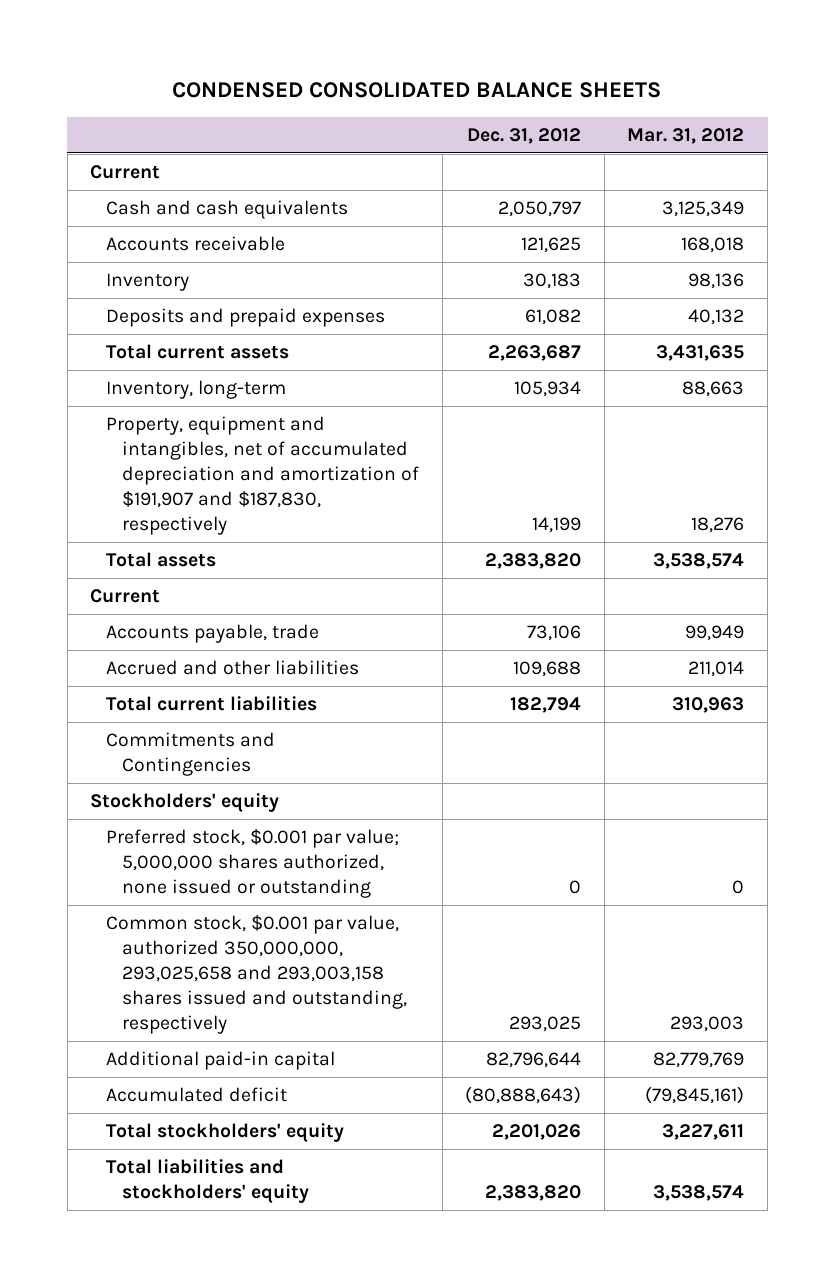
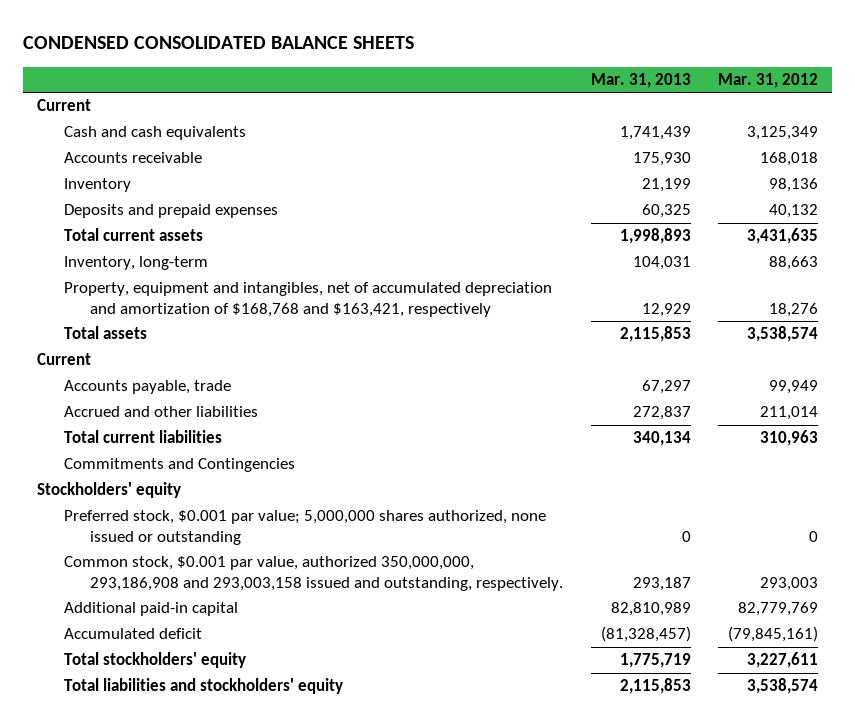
[467,128,582,145] Dec. 31, 2012 -> none
none -> [590,72,691,88] Mar. 31, 2013
[106,416,420,535] Property, equipment and intangibles, net of accumulated depreciation and amortization of $191,907 and $187,830, respectively -> [63,282,552,317] Property, equipment and intangibles, net of accumulated depreciation and amortization of $168,768 and $163,421, respectively
[106,915,408,1034] Common stock, $0.001 par value, authorized 350,000,000, 293,025,658 and 293,003,158 shares issued and outstanding, respectively -> [63,556,564,591] Common stock, $0.001 par value, authorized 350,000,000, 293,186,908 and 293,003,158 issued and outstanding, respectively.

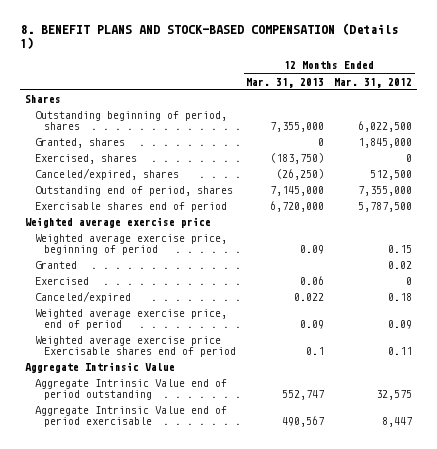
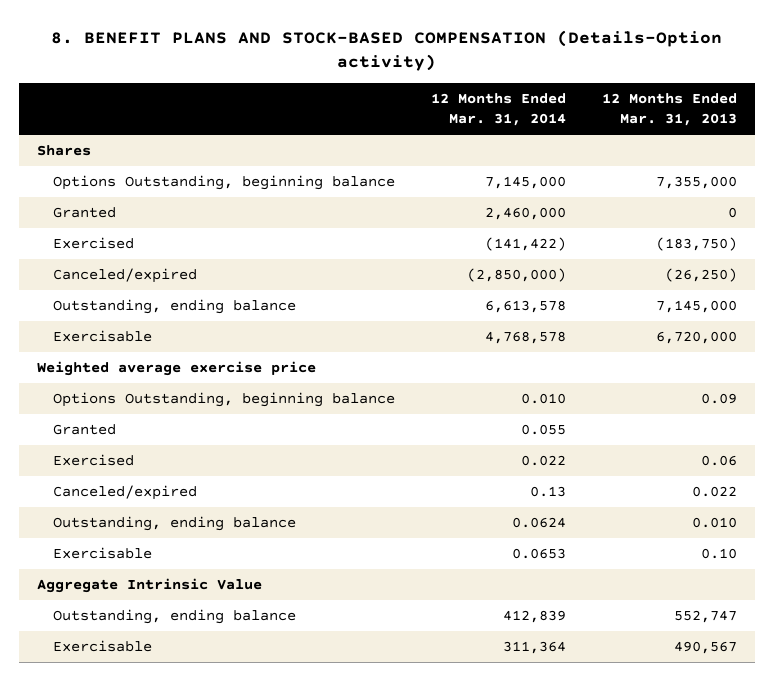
[20,23,399,50] 8. BENEFIT PLANS AND STOCK-BASED COMPENSATION (Details 1) -> [51,30,723,72] 8. BENEFIT PLANS AND STOCK-BASED COMPENSATION (Details-Option activity)
[334,77,413,88] Mar. 31, 2012 -> none
none -> [430,93,566,127] 12 Months Ended Mar. 31, 2014
[34,111,227,131] Outstanding beginning of period, shares -> [52,175,395,191] Options Outstanding, beginning balance
[34,138,125,149] Granted, shares -> [52,207,116,219] Granted
[34,154,137,165] Exercised, shares -> [52,237,134,250] Exercised
[34,168,179,181] Canceled/expired, shares -> [52,268,197,284] Canceled/expired
[34,186,233,197] Outstanding end of period, shares -> [52,299,296,315] Outstanding, ending balance
[34,202,227,213] Exercisable shares end of period -> [52,330,152,343] Exercisable
[34,234,227,256] Weighted average exercise price, beginning of period -> [52,392,395,408] Options Outstanding, beginning balance
[34,309,227,331] Weighted average exercise price, end of period -> none
[34,336,237,358] Weighted average exercise price Exercisable shares end of period -> none
none -> [52,516,296,532] Outstanding, ending balance
none -> [52,547,152,560] Exercisable
[34,379,227,401] Aggregate Intrinsic Value end of period outstanding -> [52,609,296,625] Outstanding, ending balance
[34,406,227,428] Aggregate Intrinsic Value end of period exercisable -> [52,640,152,653] Exercisable

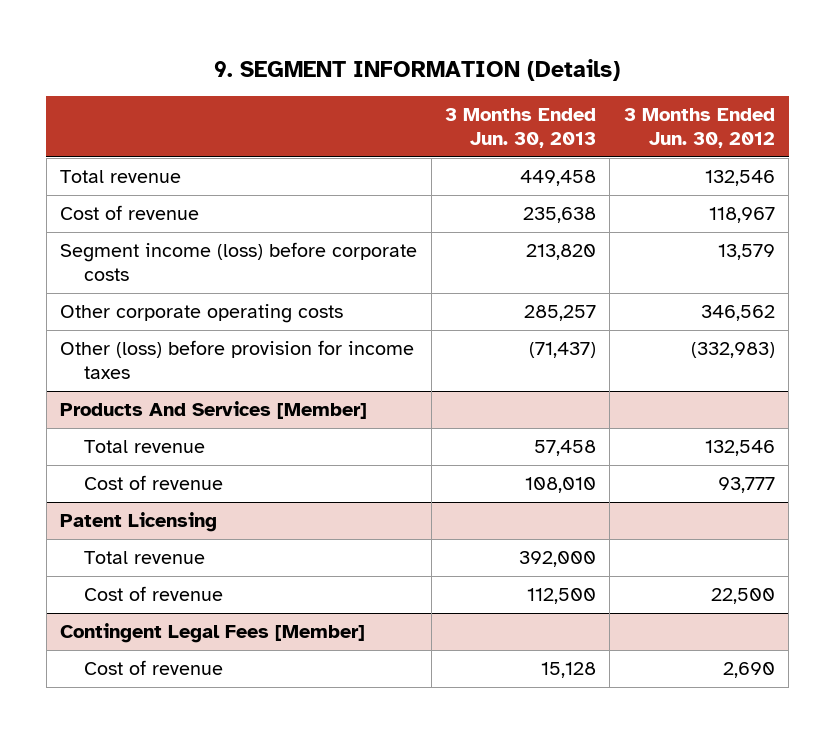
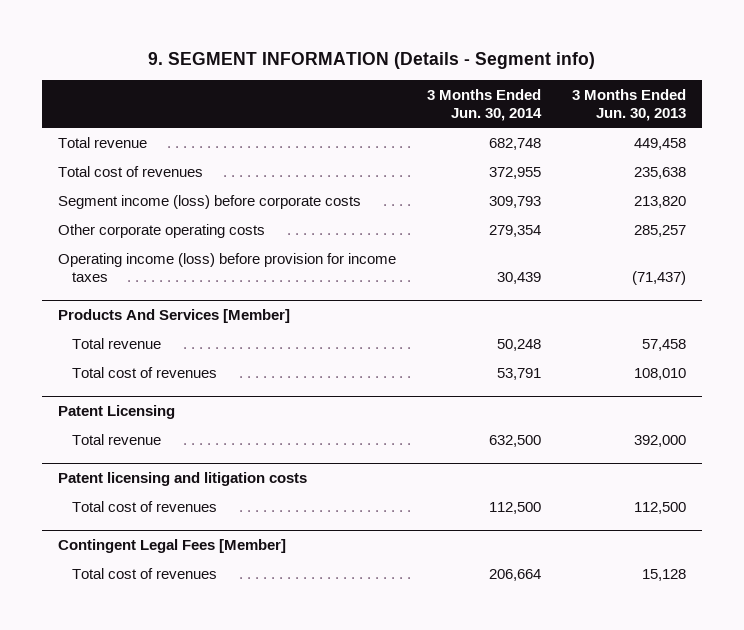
[214,58,621,81] 9. SEGMENT INFORMATION (Details) -> [147,52,595,70] 9. SEGMENT INFORMATION (Details - Segment info)
[623,108,775,149] 3 Months Ended Jun. 30, 2012 -> none
none -> [426,88,542,121] 3 Months Ended Jun. 30, 2014
[60,205,200,221] Cost of revenue -> [57,165,203,177] Total cost of revenues
[60,340,415,379] Other (loss) before provision for income taxes -> [57,252,396,282] Operating income (loss) before provision for income taxes
[84,475,224,491] Cost of revenue -> [71,366,217,378] Total cost of revenues
none -> [57,471,307,486] Patent licensing and litigation costs
[84,586,224,602] Cost of revenue -> [71,500,217,512] Total cost of revenues
[84,660,224,676] Cost of revenue -> [71,567,217,579] Total cost of revenues

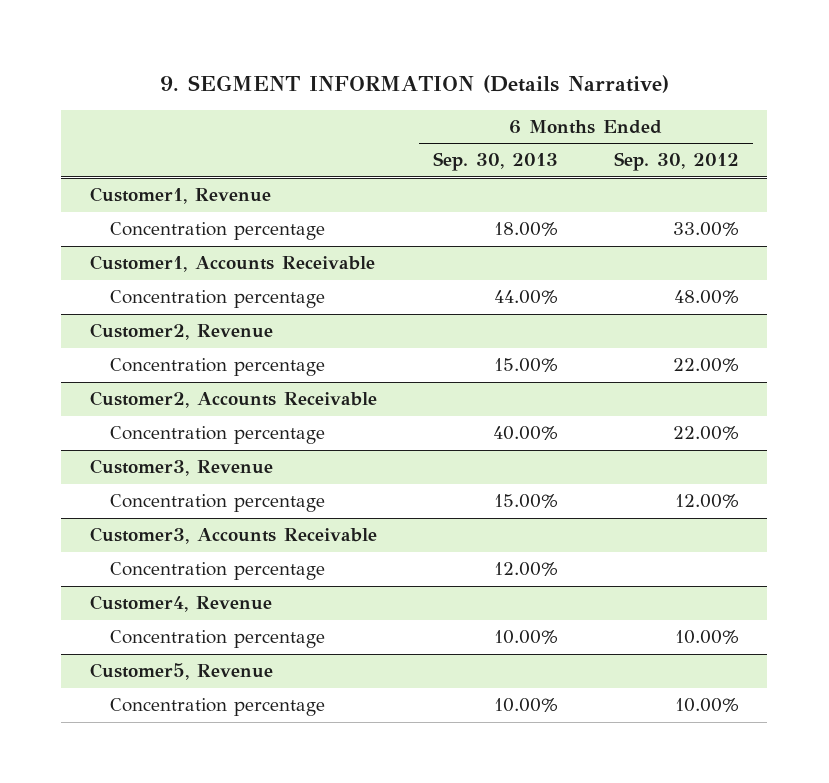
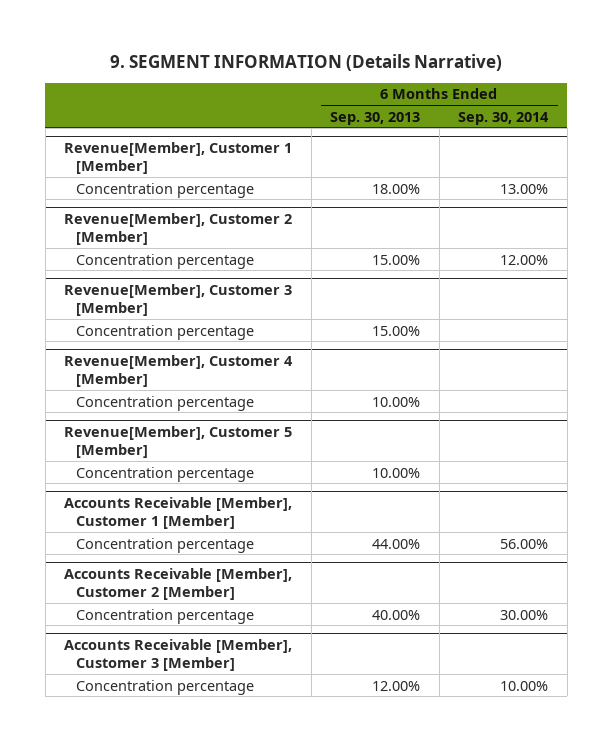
[614,152,740,172] Sep. 30, 2012 -> none
none -> [458,111,550,125] Sep. 30, 2014
[89,187,271,205] Customer1, Revenue -> none
none -> [64,142,293,175] Revenue[Member], Customer 1 [Member]
[89,255,375,273] Customer1, Accounts Receivable -> none
[109,290,325,309] Concentration percentage -> none
[89,323,273,341] Customer2, Revenue -> none
none -> [64,213,293,246] Revenue[Member], Customer 2 [Member]
[89,391,377,409] Customer2, Accounts Receivable -> none
[109,426,325,445] Concentration percentage -> none
[89,459,273,477] Customer3, Revenue -> none
none -> [64,284,293,317] Revenue[Member], Customer 3 [Member]
[89,527,377,545] Customer3, Accounts Receivable -> none
[109,562,325,581] Concentration percentage -> none
[89,595,272,613] Customer4, Revenue -> none
none -> [64,355,294,388] Revenue[Member], Customer 4 [Member]
[89,663,273,681] Customer5, Revenue -> none
none -> [64,426,293,459] Revenue[Member], Customer 5 [Member]
none -> [64,497,293,530] Accounts Receivable [Member], Customer 1 [Member]
none -> [76,537,255,553] Concentration percentage
none -> [64,568,293,601] Accounts Receivable [Member], Customer 2 [Member]
none -> [76,608,255,624] Concentration percentage
none -> [64,639,293,672] Accounts Receivable [Member], Customer 3 [Member]
none -> [76,679,255,695] Concentration percentage

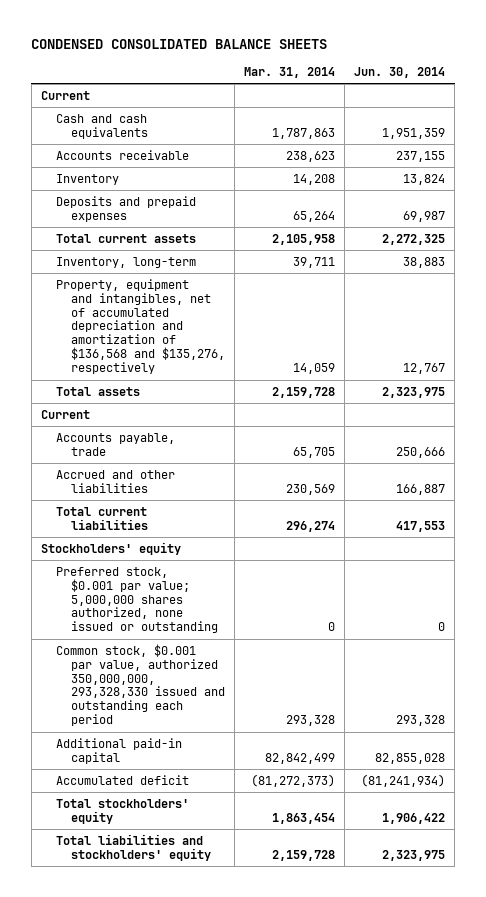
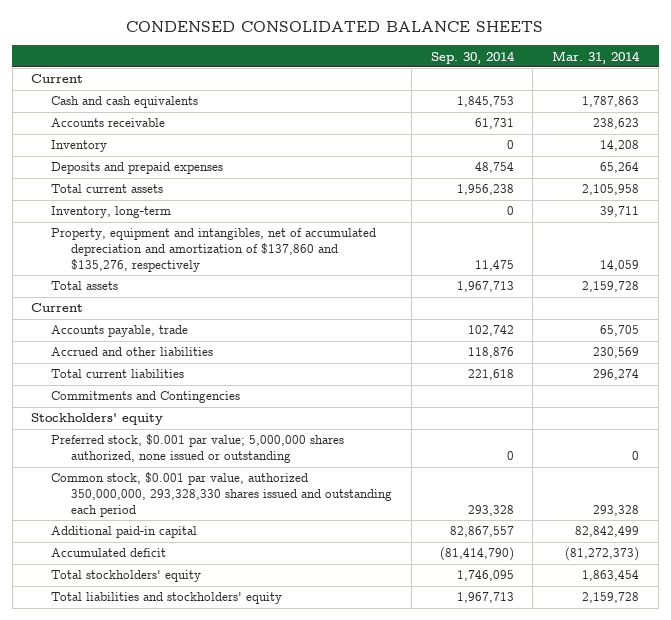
[354,67,446,79] Jun. 30, 2014 -> none
none -> [430,50,515,64] Sep. 30, 2014
[55,278,225,375] Property, equipment and intangibles, net of accumulated depreciation and amortization of $136,568 and $135,276, respectively -> [51,228,377,273] Property, equipment and intangibles, net of accumulated depreciation and amortization of $137,860 and $135,276, respectively
none -> [51,391,241,404] Commitments and Contingencies
[55,643,225,727] Common stock, $0.001 par value, authorized 350,000,000, 293,328,330 issued and outstanding each period -> [51,472,393,518] Common stock, $0.001 par value, authorized 350,000,000, 293,328,330 shares issued and outstanding each period

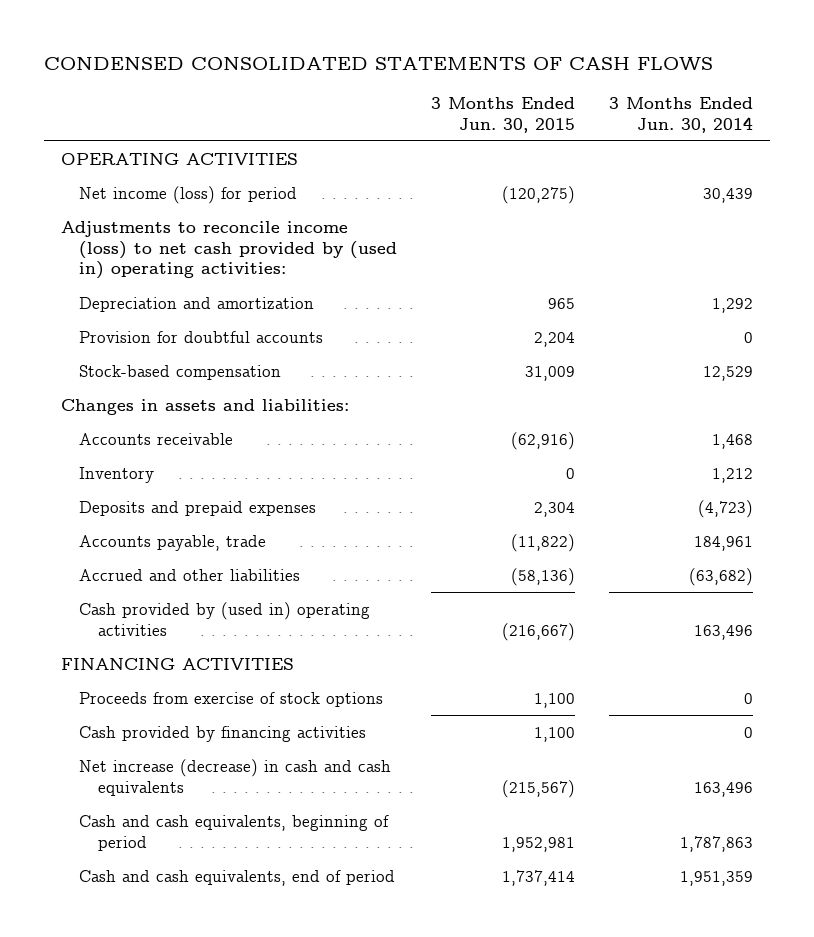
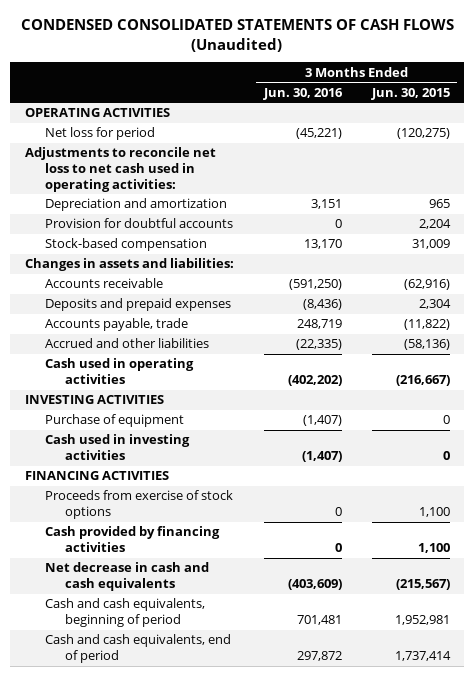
[43,56,713,70] CONDENSED CONSOLIDATED STATEMENTS OF CASH FLOWS -> [21,18,455,52] CONDENSED CONSOLIDATED STATEMENTS OF CASH FLOWS (Unaudited)
[609,96,754,133] 3 Months Ended Jun. 30, 2014 -> none
none -> [262,87,343,100] Jun. 30, 2016
[79,185,298,204] Net income (loss) for period -> [44,127,155,141] Net loss for period
[60,220,398,280] Adjustments to reconcile income (loss) to net cash provided by (used in) operating activities: -> [25,147,217,192] Adjustments to reconcile net loss to net cash used in operating activities:
[79,466,155,483] Inventory -> none
[79,601,371,636] Cash provided by (used in) operating activities -> [44,358,194,385] Cash used in operating activities
none -> [25,395,165,405] INVESTING ACTIVITIES
none -> [44,414,184,428] Purchase of equipment
none -> [44,434,190,461] Cash used in investing activities
[79,758,392,796] Net increase (decrease) in cash and cash equivalents -> [44,562,209,592] Net decrease in cash and cash equivalents

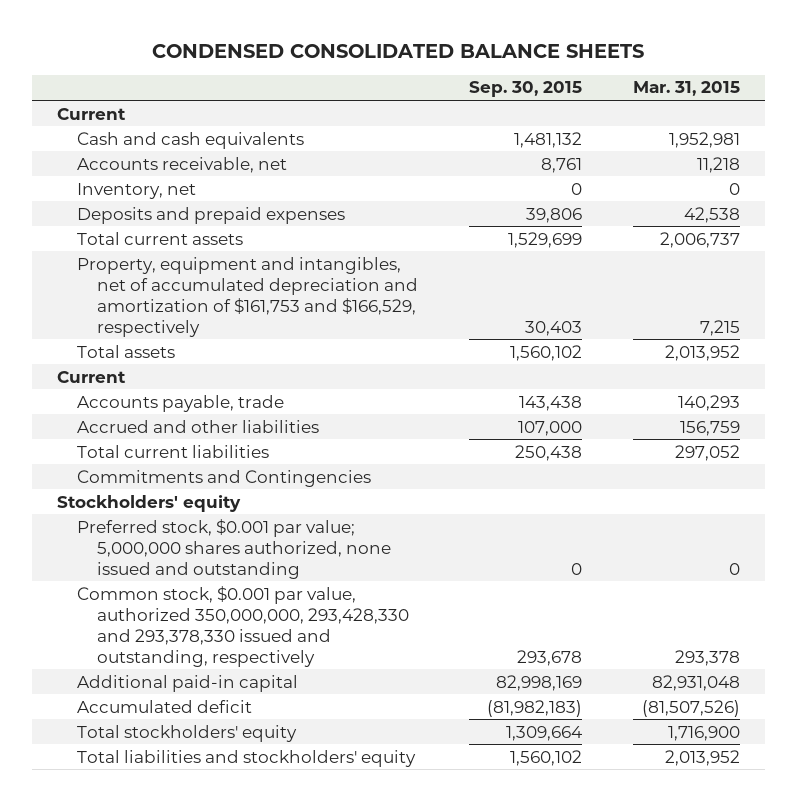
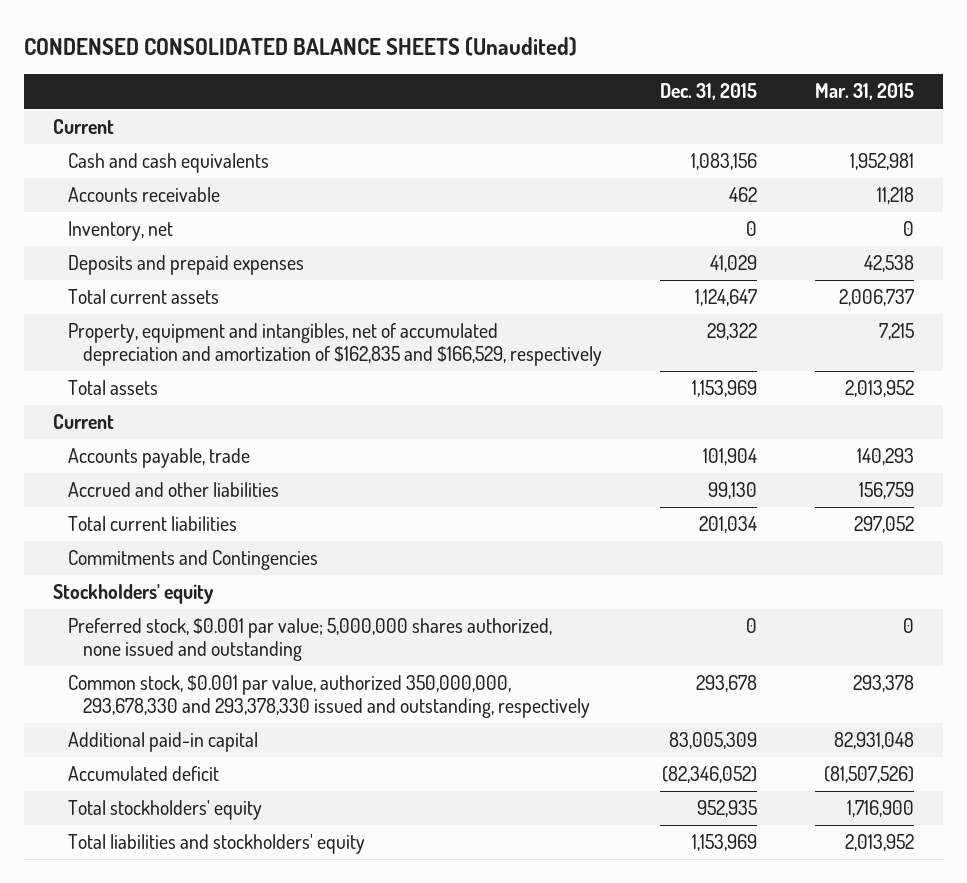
[152,43,645,58] CONDENSED CONSOLIDATED BALANCE SHEETS -> [24,36,578,56] CONDENSED CONSOLIDATED BALANCE SHEETS (Unaudited)
[469,81,583,98] Sep. 30, 2015 -> none
none -> [660,83,758,101] Dec. 31, 2015
[77,156,288,173] Accounts receivable, net -> [68,187,221,203] Accounts receivable
[77,256,419,337] Property, equipment and intangibles, net of accumulated depreciation and amortization of $161,753 and $166,529, respectively -> [68,323,603,367] Property, equipment and intangibles, net of accumulated depreciation and amortization of $162,835 and $166,529, respectively
[77,585,410,667] Common stock, $0.001 par value, authorized 350,000,000, 293,428,330 and 293,378,330 issued and outstanding, respectively -> [68,675,591,719] Common stock, $0.001 par value, authorized 350,000,000, 293,678,330 and 293,378,330 issued and outstanding, respectively

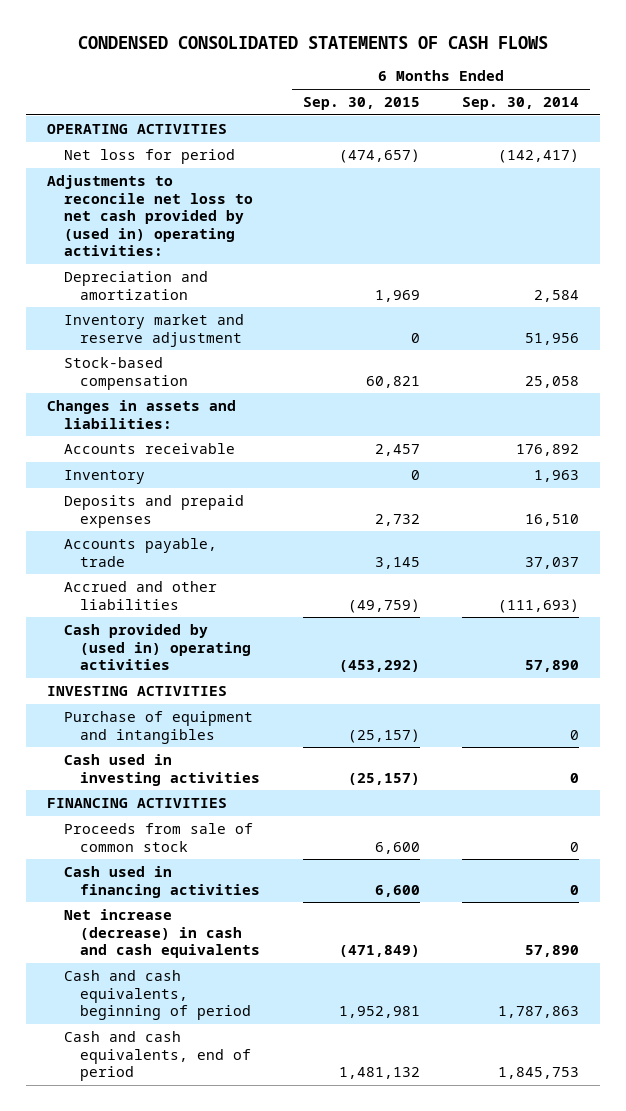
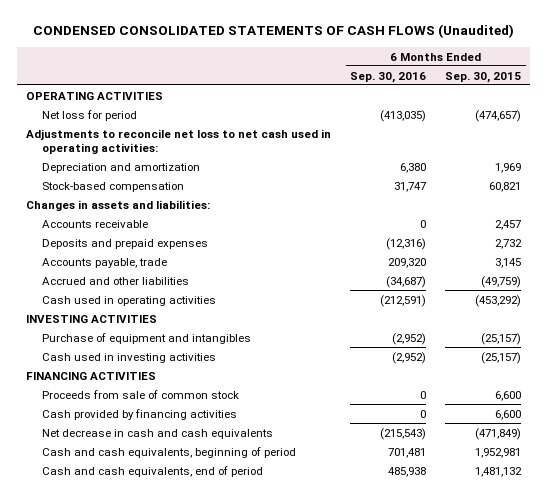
[78,35,549,49] CONDENSED CONSOLIDATED STATEMENTS OF CASH FLOWS -> [32,24,514,39] CONDENSED CONSOLIDATED STATEMENTS OF CASH FLOWS (Unaudited)
[462,97,580,111] Sep. 30, 2014 -> none
none -> [350,71,427,83] Sep. 30, 2016
[47,175,253,257] Adjustments to reconcile net loss to net cash provided by (used in) operating activities: -> [26,128,332,154] Adjustments to reconcile net loss to net cash used in operating activities:
[63,314,244,347] Inventory market and reserve adjustment -> none
[63,470,145,485] Inventory -> none
[63,624,252,671] Cash provided by (used in) operating activities -> [41,295,216,306] Cash used in operating activities
[63,866,261,898] Cash used in financing activities -> [41,408,237,420] Cash provided by financing activities
[63,909,261,959] Net increase (decrease) in cash and cash equivalents -> [41,428,273,439] Net decrease in cash and cash equivalents

